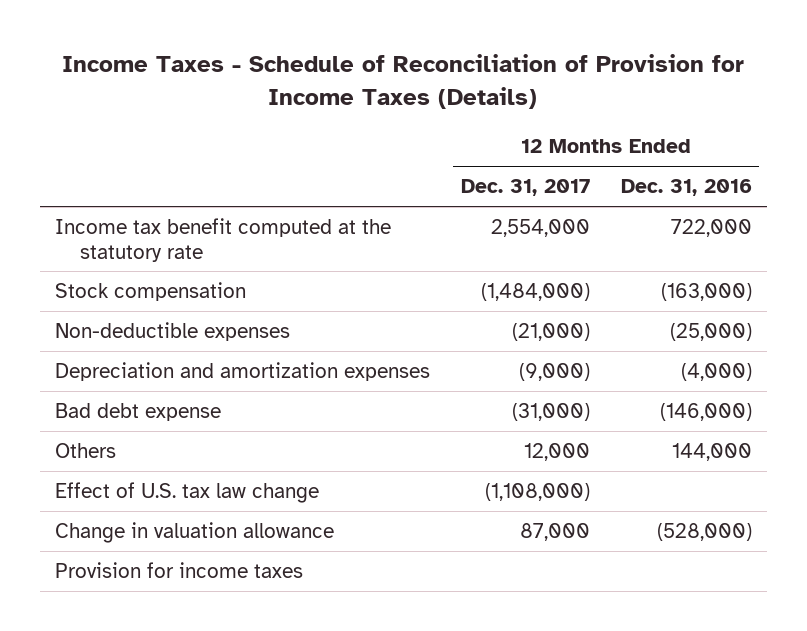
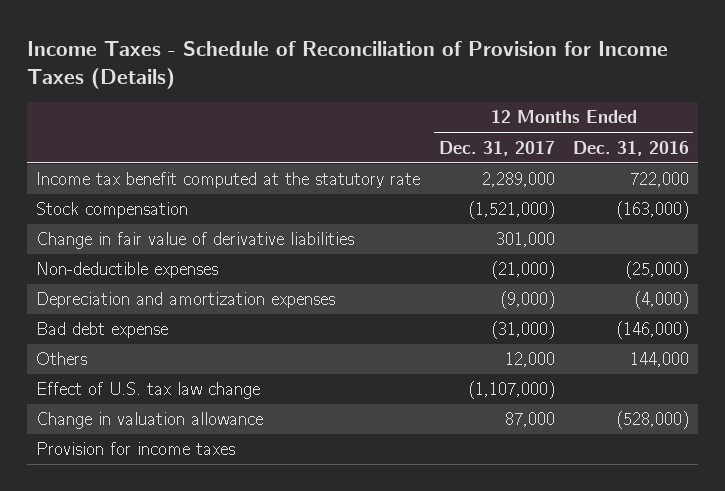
[490,219,590,238] 2,554,000 -> [481,172,555,188] 2,289,000
[480,283,590,302] (1,484,000) -> [467,201,555,220] (1,521,000)
none -> [36,232,355,250] Change in fair value of derivative liabilities
[484,483,590,502] (1,108,000) -> [467,381,555,400] (1,107,000)

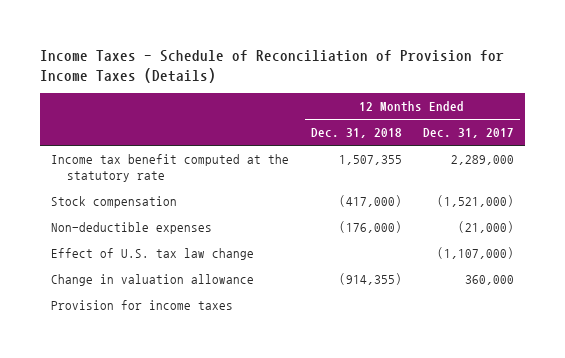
[572,140,689,156] Dec. 31, 2016 -> none
none -> [310,128,402,139] Dec. 31, 2018
[36,232,355,250] Change in fair value of derivative liabilities -> none
[36,292,336,309] Depreciation and amortization expenses -> none
[36,322,169,339] Bad debt expense -> none
[36,352,88,366] Others -> none
[504,412,555,428] 87,000 -> [465,275,515,286] 360,000

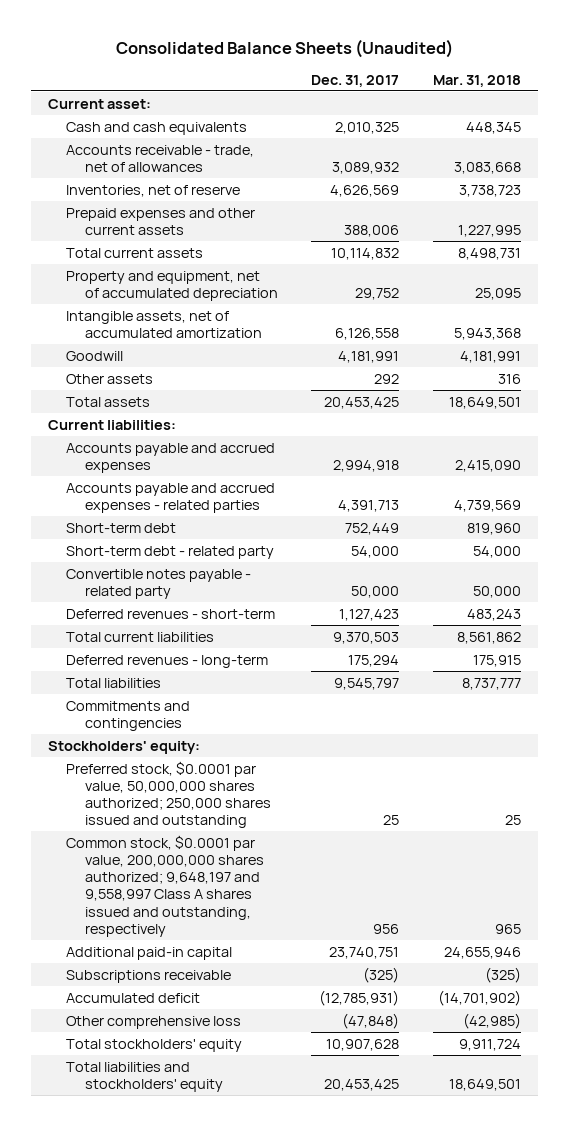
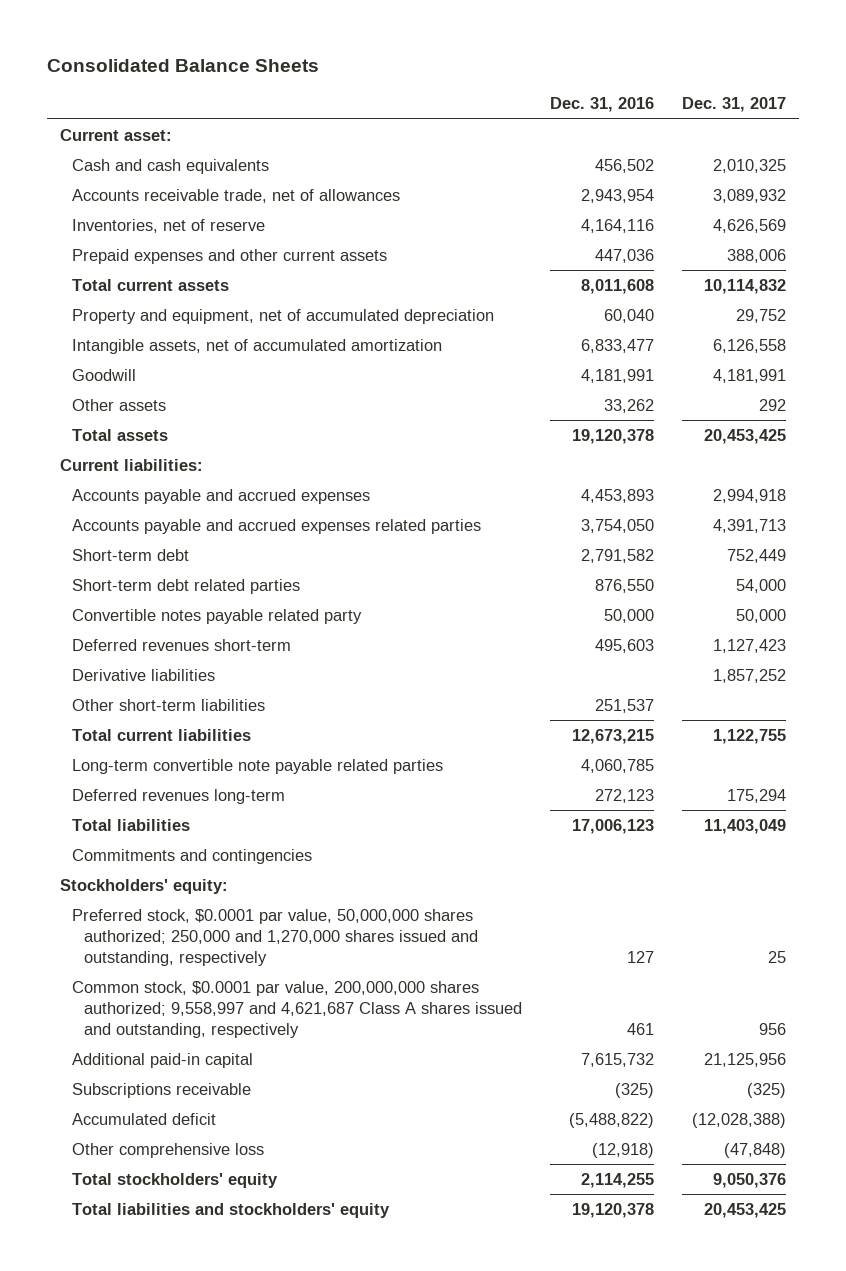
[115,38,453,58] Consolidated Balance Sheets (Unaudited) -> [46,59,319,73] Consolidated Balance Sheets
[433,74,522,87] Mar. 31, 2018 -> none
none -> [550,97,655,113] Dec. 31, 2016
[66,144,255,172] Accounts receivable - trade, net of allowances -> [72,188,401,203] Accounts receivable trade, net of allowances
[66,482,276,513] Accounts payable and accrued expenses - related parties -> [72,518,482,534] Accounts payable and accrued expenses related parties
[66,545,275,559] Short-term debt - related party -> [72,578,301,594] Short-term debt related parties
[66,568,252,599] Convertible notes payable - related party -> [72,608,363,624] Convertible notes payable related party
[66,608,276,619] Deferred revenues - short-term -> [72,638,292,651] Deferred revenues short-term
none -> [72,668,216,681] Derivative liabilities
none -> [72,698,266,711] Other short-term liabilities
[333,631,400,644] 9,370,503 -> [712,728,786,744] 1,122,755
none -> [72,758,444,774] Long-term convertible note payable related parties
[66,654,269,668] Deferred revenues - long-term -> [72,788,286,804] Deferred revenues long-term
[334,677,400,690] 9,545,797 -> [703,818,786,834] 11,403,049
[66,760,271,829] Preferred stock, $0.0001 par value, 50,000,000 shares authorized; 250,000 shares issued and outstanding -> [72,908,479,966] Preferred stock, $0.0001 par value, 50,000,000 shares authorized; 250,000 and 1,270,000 shares issued and outstanding, respectively
[66,834,264,937] Common stock, $0.0001 par value, 200,000,000 shares authorized; 9,648,197 and 9,558,997 Class A shares issued and outstanding, respectively -> [72,980,523,1038] Common stock, $0.0001 par value, 200,000,000 shares authorized; 9,558,997 and 4,621,687 Class A shares issued and outstanding, respectively
[329,946,400,959] 23,740,751 -> [703,1052,786,1067] 21,125,956
[319,989,400,1006] (12,785,931) -> [691,1112,786,1128] (12,028,388)
[326,1038,400,1051] 10,907,628 -> [712,1172,786,1188] 9,050,376

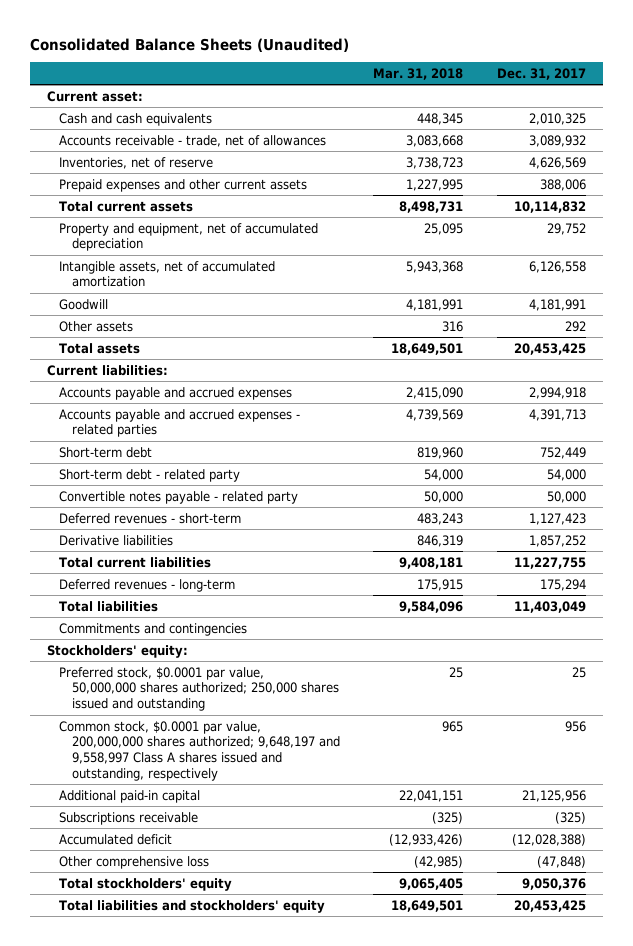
[46,59,319,73] Consolidated Balance Sheets -> [30,37,350,52] Consolidated Balance Sheets (Unaudited)
[550,97,655,113] Dec. 31, 2016 -> none
none -> [373,68,464,81] Mar. 31, 2018
[72,188,401,203] Accounts receivable trade, net of allowances -> [59,134,327,147] Accounts receivable - trade, net of allowances
[72,518,482,534] Accounts payable and accrued expenses related parties -> [59,408,301,438] Accounts payable and accrued expenses - related parties
[72,578,301,594] Short-term debt related parties -> [59,468,241,482] Short-term debt - related party
[72,608,363,624] Convertible notes payable related party -> [59,490,299,504] Convertible notes payable - related party
[72,638,292,651] Deferred revenues short-term -> [59,512,242,524] Deferred revenues - short-term
[72,698,266,711] Other short-term liabilities -> none
[72,758,444,774] Long-term convertible note payable related parties -> none
[712,728,786,744] 1,122,755 -> [514,556,587,569] 11,227,755
[72,788,286,804] Deferred revenues long-term -> [59,578,236,592] Deferred revenues - long-term
[72,908,479,966] Preferred stock, $0.0001 par value, 50,000,000 shares authorized; 250,000 and 1,270,000 shares issued and outstanding, respectively -> [59,666,339,712] Preferred stock, $0.0001 par value, 50,000,000 shares authorized; 250,000 shares issued and outstanding
[72,980,523,1038] Common stock, $0.0001 par value, 200,000,000 shares authorized; 9,558,997 and 4,621,687 Class A shares issued and outstanding, respectively -> [59,720,340,781] Common stock, $0.0001 par value, 200,000,000 shares authorized; 9,648,197 and 9,558,997 Class A shares issued and outstanding, respectively

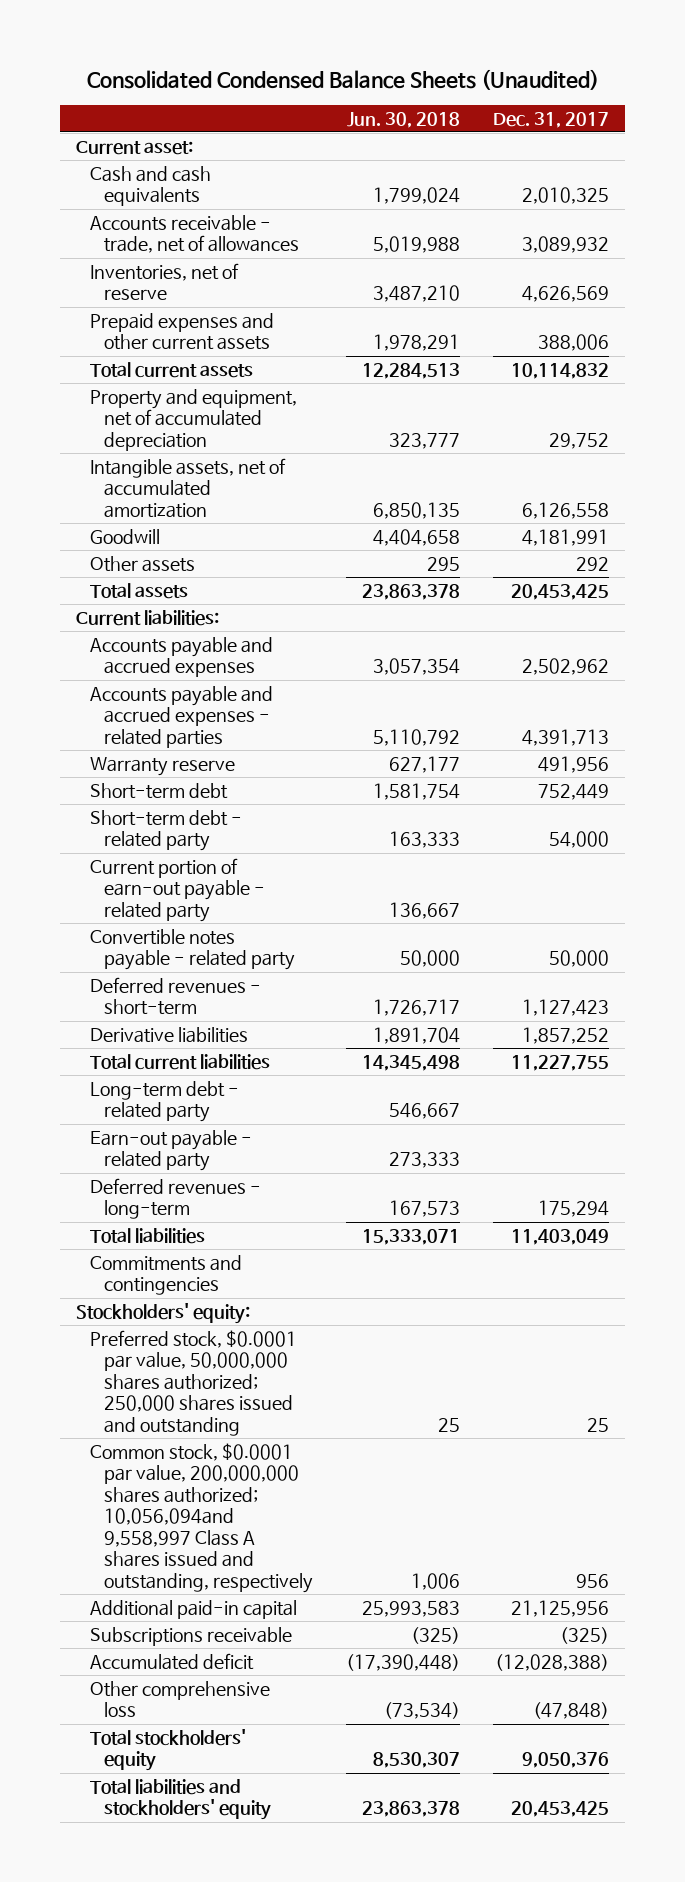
[30,37,350,52] Consolidated Balance Sheets (Unaudited) -> [86,69,599,91] Consolidated Condensed Balance Sheets (Unaudited)
[373,68,464,81] Mar. 31, 2018 -> none
none -> [346,111,460,128] Jun. 30, 2018
[529,386,587,399] 2,994,918 -> [521,658,609,676] 2,502,962
none -> [89,756,235,776] Warranty reserve
none -> [89,857,265,922] Current portion of earn-out payable - related party
none -> [89,1080,239,1123] Long-term debt - related party
none -> [89,1129,252,1172] Earn-out payable - related party
[59,720,340,781] Common stock, $0.0001 par value, 200,000,000 shares authorized; 9,648,197 and 9,558,997 Class A shares issued and outstanding, respectively -> [89,1442,313,1593] Common stock, $0.0001 par value, 200,000,000 shares authorized; 10,056,094and 9,558,997 Class A shares issued and outstanding, respectively

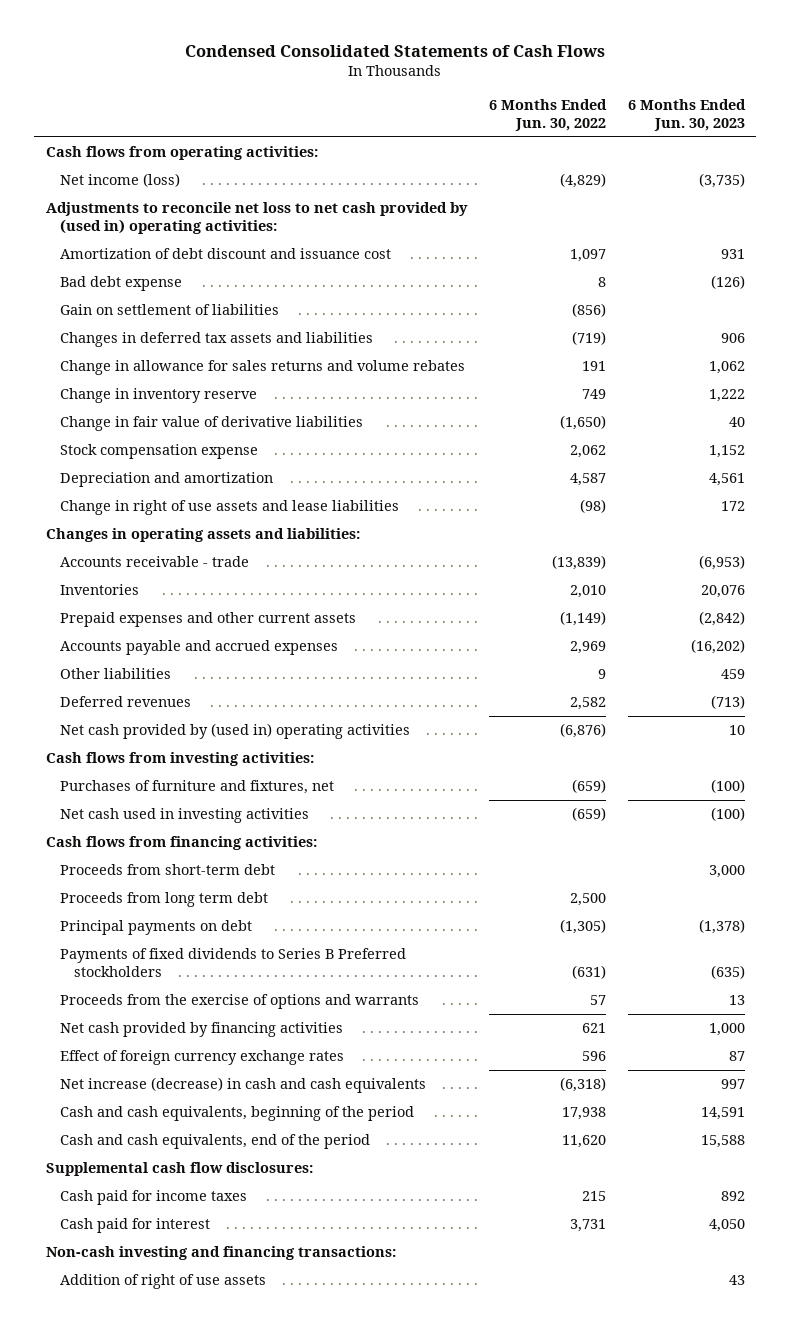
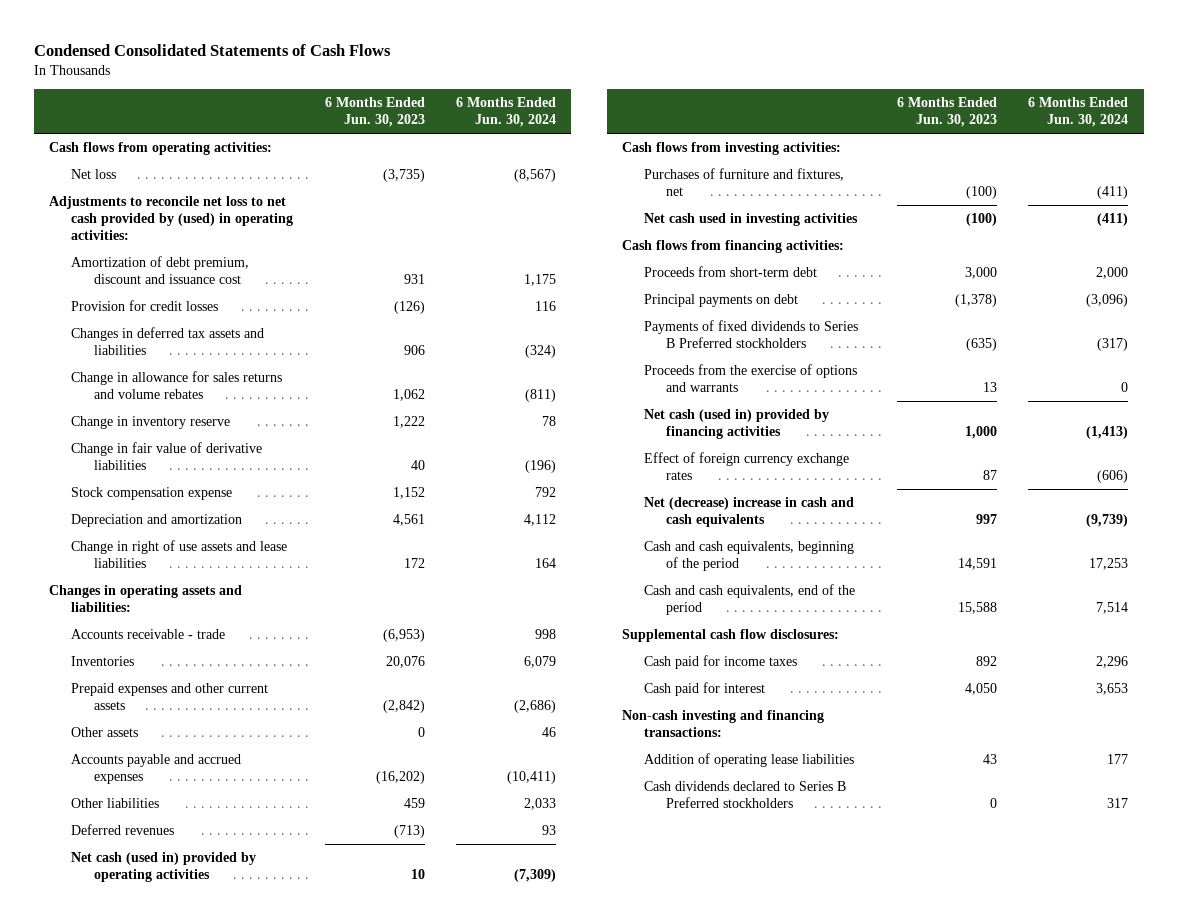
[488,98,607,131] 6 Months Ended Jun. 30, 2022 -> none
none -> [455,97,556,128] 6 Months Ended Jun. 30, 2024
[59,304,279,316] Gain on settlement of liabilities -> none
[59,173,180,188] Net income (loss) -> [71,169,117,180] Net loss
[45,202,468,235] Adjustments to reconcile net loss to net cash provided by (used in) operating activities: -> [49,196,294,241] Adjustments to reconcile net loss to net cash provided by (used) in operating activities:
[59,248,391,260] Amortization of debt discount and issuance cost -> [71,256,250,285] Amortization of debt premium, discount and issuance cost
[59,276,182,292] Bad debt expense -> [71,300,219,312] Provision for credit losses
none -> [71,727,139,738] Other assets
[59,723,410,740] Net cash provided by (used in) operating activities -> [71,852,257,883] Net cash (used in) provided by operating activities
[59,892,268,908] Proceeds from long term debt -> none
[59,1022,343,1038] Net cash provided by financing activities -> [644,409,830,440] Net cash (used in) provided by financing activities
[59,1077,426,1094] Net increase (decrease) in cash and cash equivalents -> [644,497,855,528] Net (decrease) increase in cash and cash equivalents
[59,1274,266,1290] Addition of right of use assets -> none
none -> [644,753,855,768] Addition of operating lease liabilities
none -> [644,781,847,809] Cash dividends declared to Series B Preferred stockholders

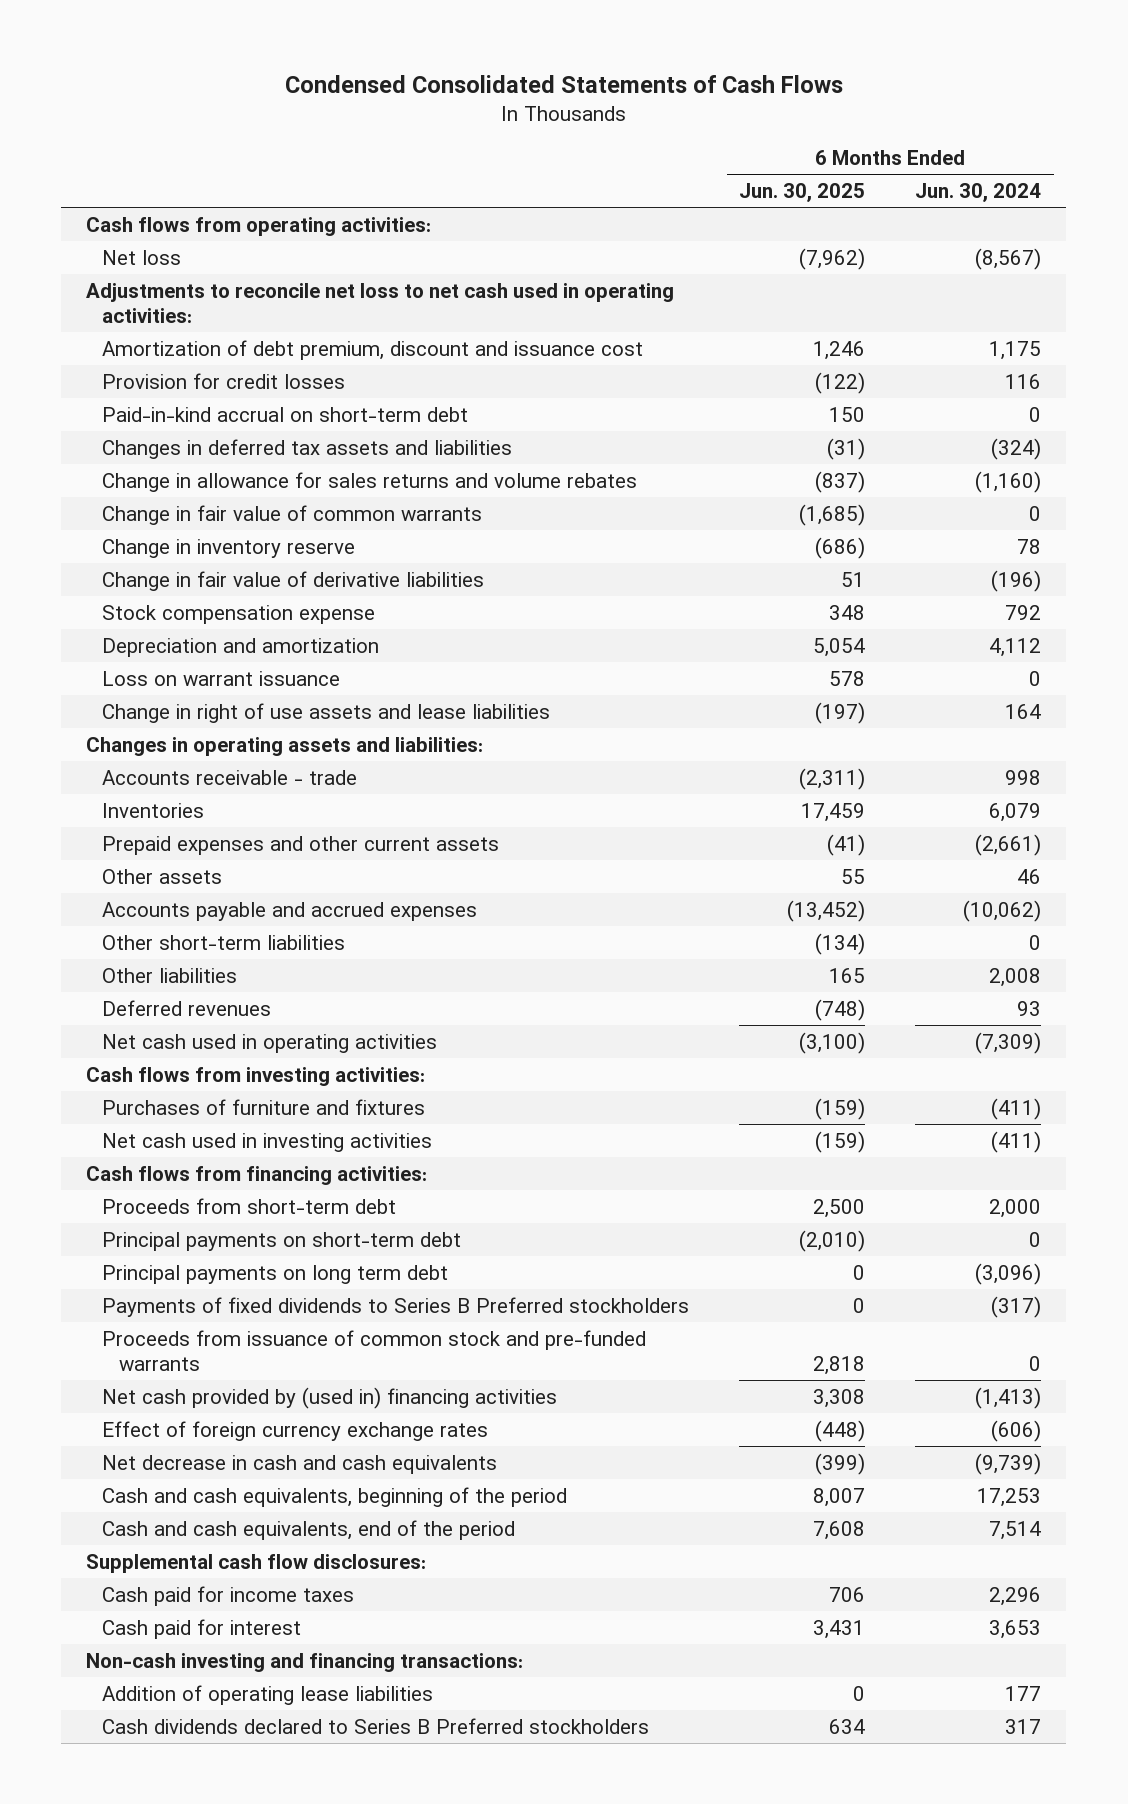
[324,97,425,128] 6 Months Ended Jun. 30, 2023 -> none
none -> [739,182,866,202] Jun. 30, 2025
[49,196,294,241] Adjustments to reconcile net loss to net cash provided by (used) in operating activities: -> [86,282,675,323] Adjustments to reconcile net loss to net cash used in operating activities:
none -> [102,406,469,422] Paid-in-kind accrual on short-term debt
[524,389,556,403] (811) -> [975,470,1042,493] (1,160)
none -> [102,504,483,525] Change in fair value of common warrants
none -> [102,670,341,686] Loss on warrant issuance
[513,700,556,714] (2,686) -> [975,833,1042,856] (2,661)
[506,771,556,785] (10,411) -> [963,899,1042,922] (10,062)
none -> [102,934,346,950] Other short-term liabilities
[523,798,556,811] 2,033 -> [989,967,1042,987] 2,008
[71,852,257,883] Net cash (used in) provided by operating activities -> [102,1033,438,1053] Net cash used in operating activities
[644,168,845,197] Purchases of furniture and fixtures, net -> [102,1098,426,1115] Purchases of furniture and fixtures
none -> [102,1231,462,1251] Principal payments on short-term debt
[644,294,799,308] Principal payments on debt -> [102,1264,449,1284] Principal payments on long term debt
[644,364,858,393] Proceeds from the exercise of options and warrants -> none
none -> [102,1329,647,1371] Proceeds from issuance of common stock and pre-funded warrants
[644,409,830,440] Net cash (used in) provided by financing activities -> [102,1386,558,1409] Net cash provided by (used in) financing activities
[644,497,855,528] Net (decrease) increase in cash and cash equivalents -> [102,1454,498,1474] Net decrease in cash and cash equivalents

